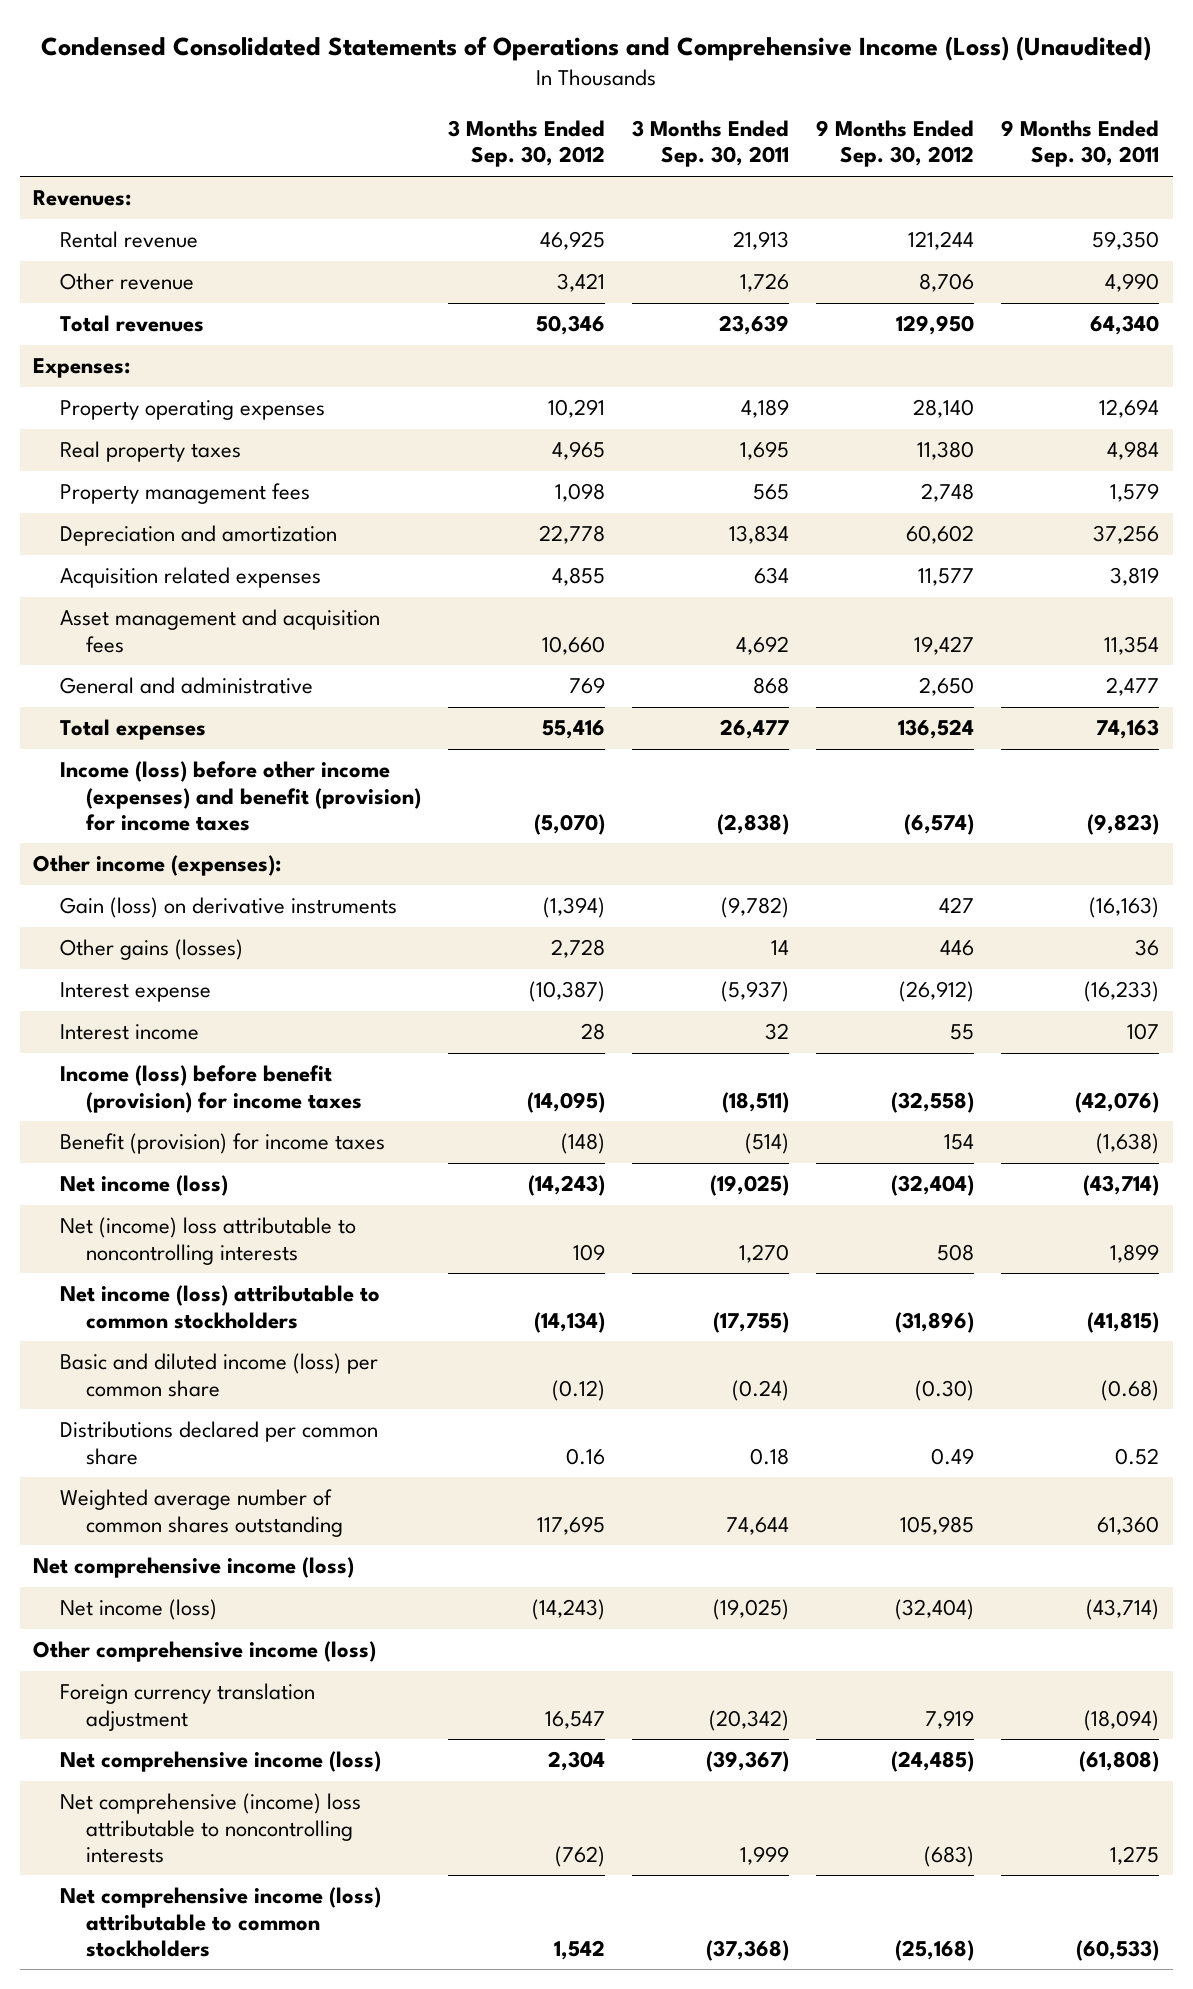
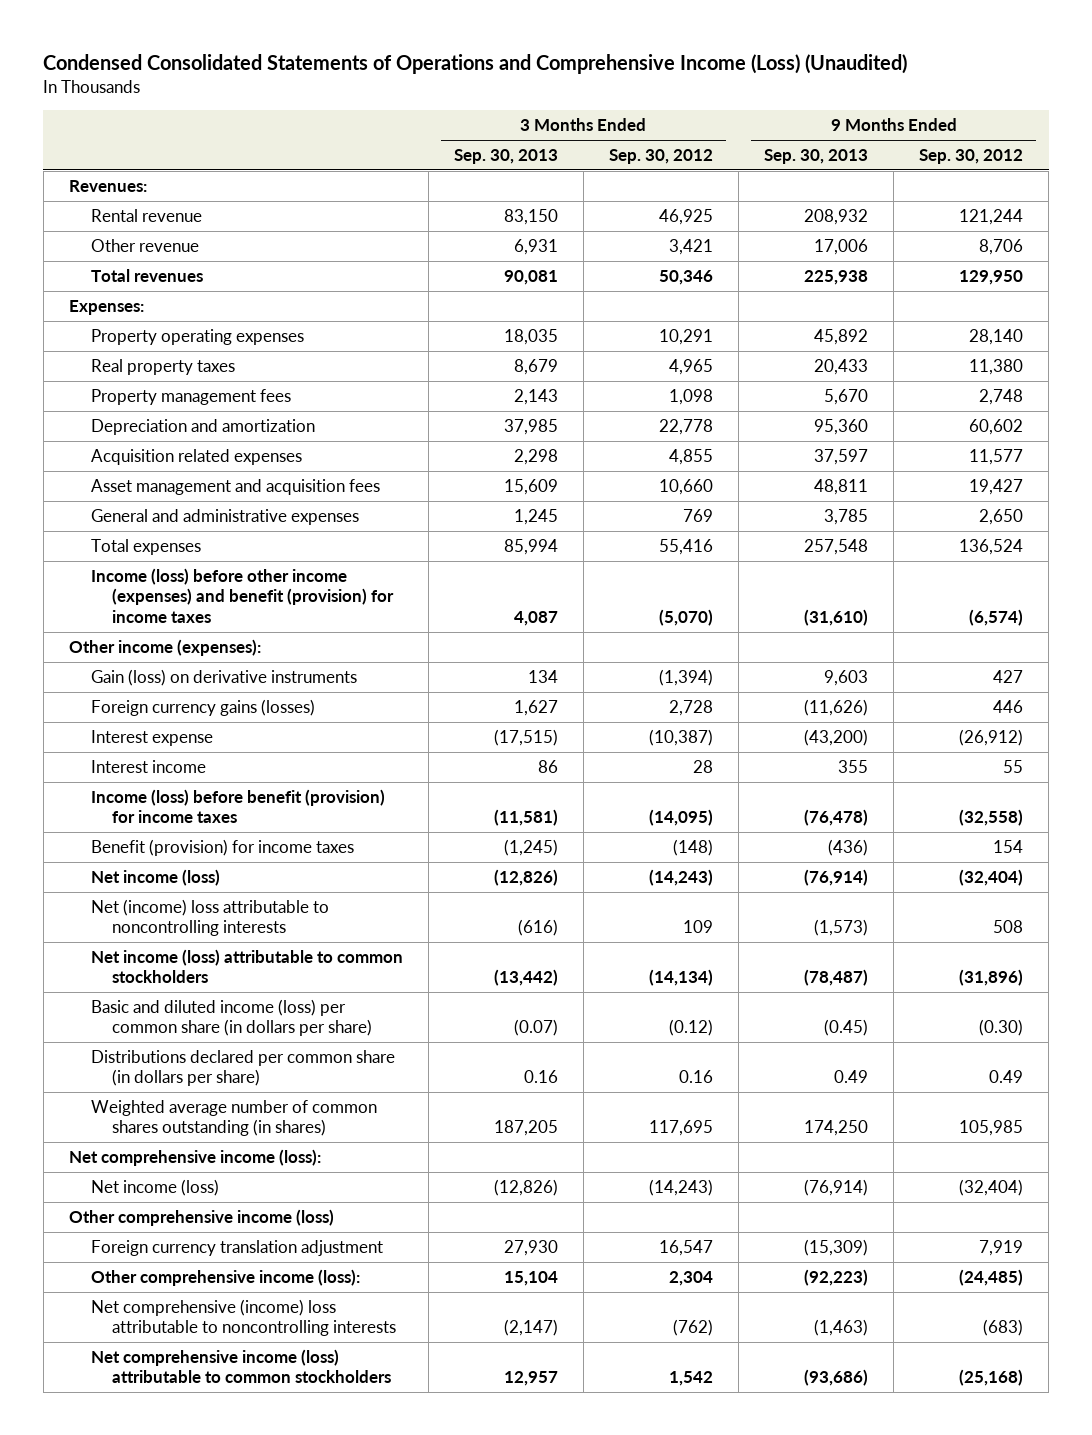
[632,120,790,168] 3 Months Ended Sep. 30, 2011 -> none
[1001,120,1160,168] 9 Months Ended Sep. 30, 2011 -> none
none -> [453,149,558,165] Sep. 30, 2013
none -> [764,149,869,165] Sep. 30, 2013
[59,677,313,695] General and administrative -> [90,508,359,525] General and administrative expenses
[59,939,243,961] Other gains (losses) -> [90,698,315,716] Foreign currency gains (losses)
[59,1353,378,1397] Basic and diluted income (loss) per common share -> [90,998,373,1037] Basic and diluted income (loss) per common share (in dollars per share)
[59,1421,378,1465] Distributions declared per common share -> [90,1049,395,1087] Distributions declared per common share (in dollars per share)
[59,1489,344,1537] Weighted average number of common shares outstanding -> [90,1099,377,1137] Weighted average number of common shares outstanding (in shares)
[33,1557,355,1579] Net comprehensive income (loss) -> [68,1148,321,1166] Net comprehensive income (loss):
[59,1751,381,1773] Net comprehensive income (loss) -> [90,1268,360,1286] Other comprehensive income (loss):

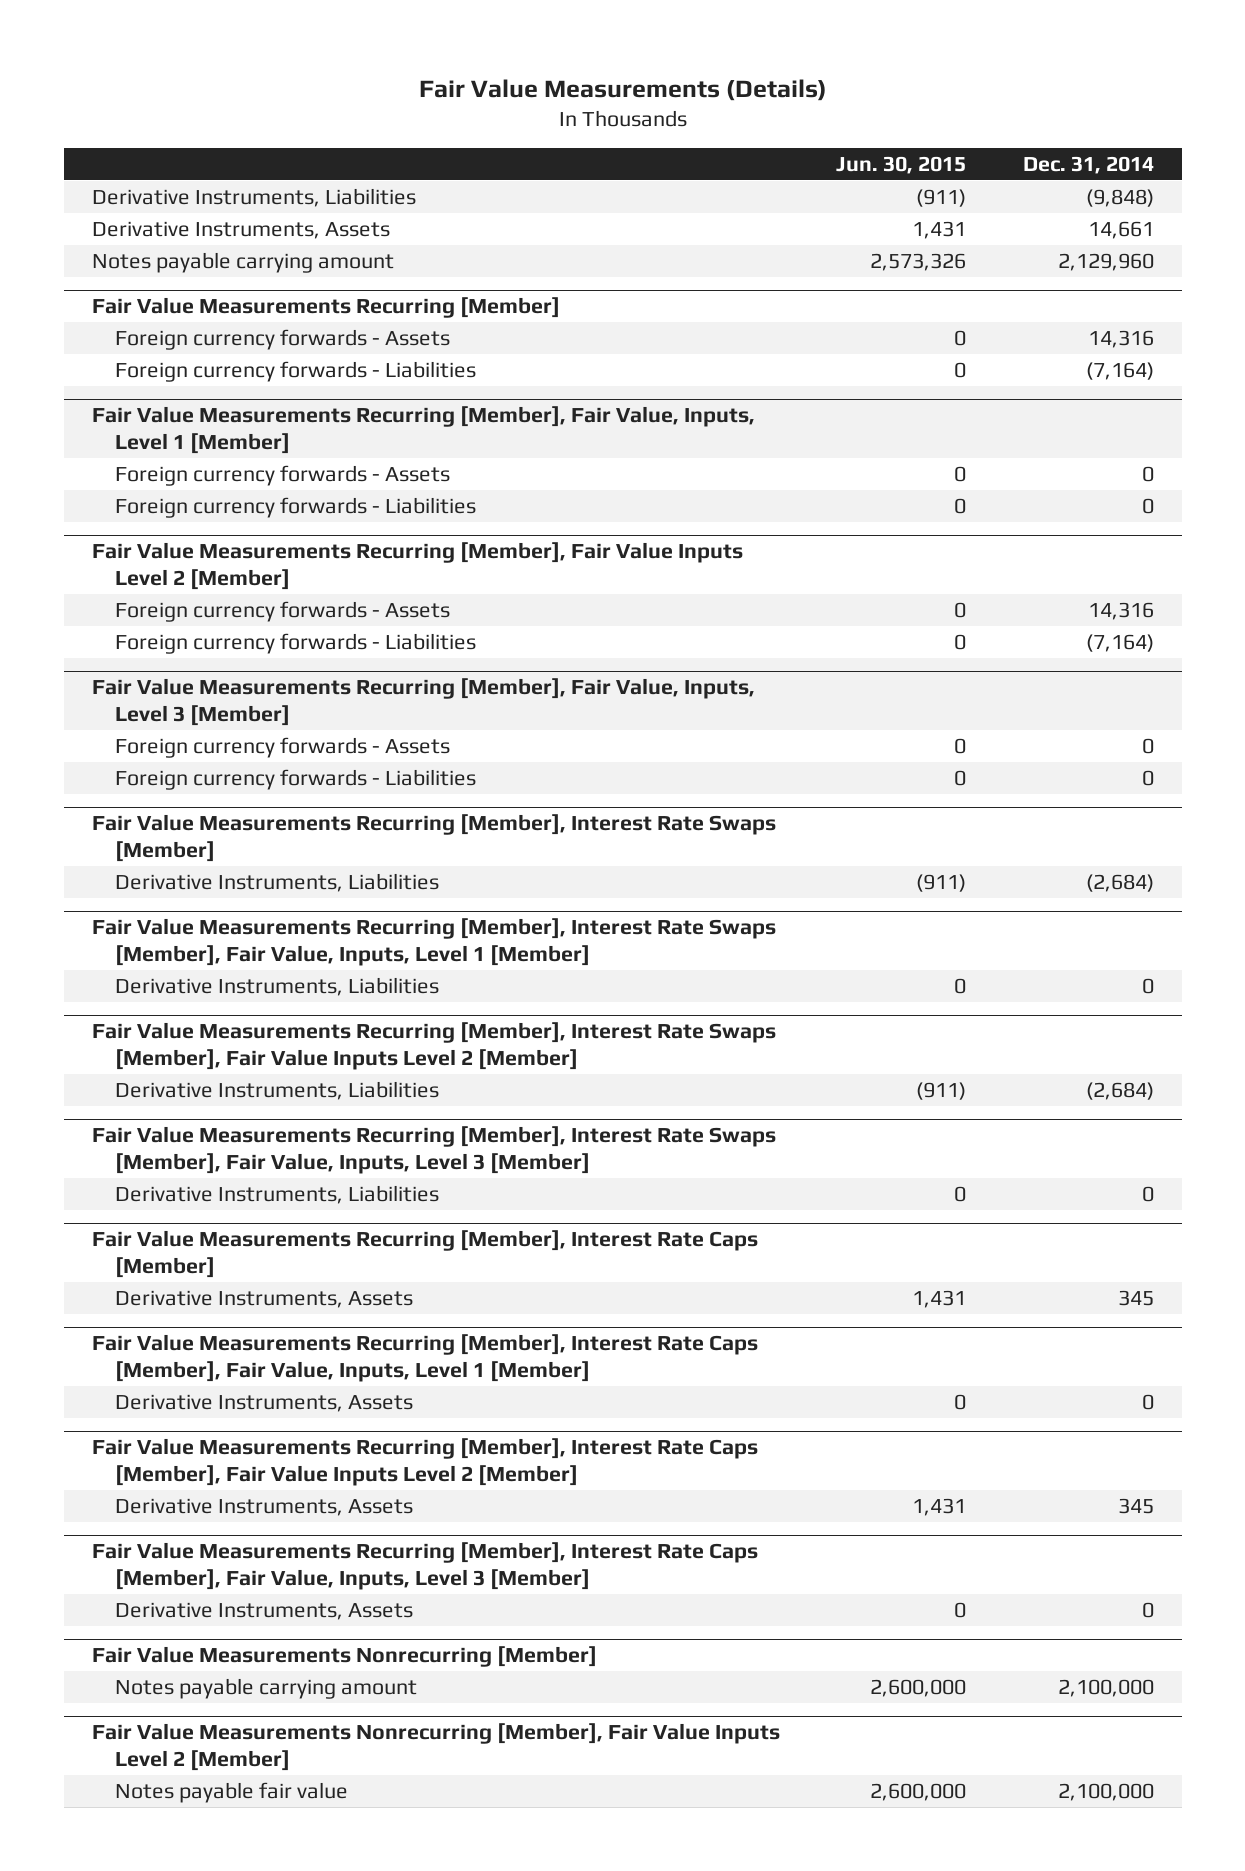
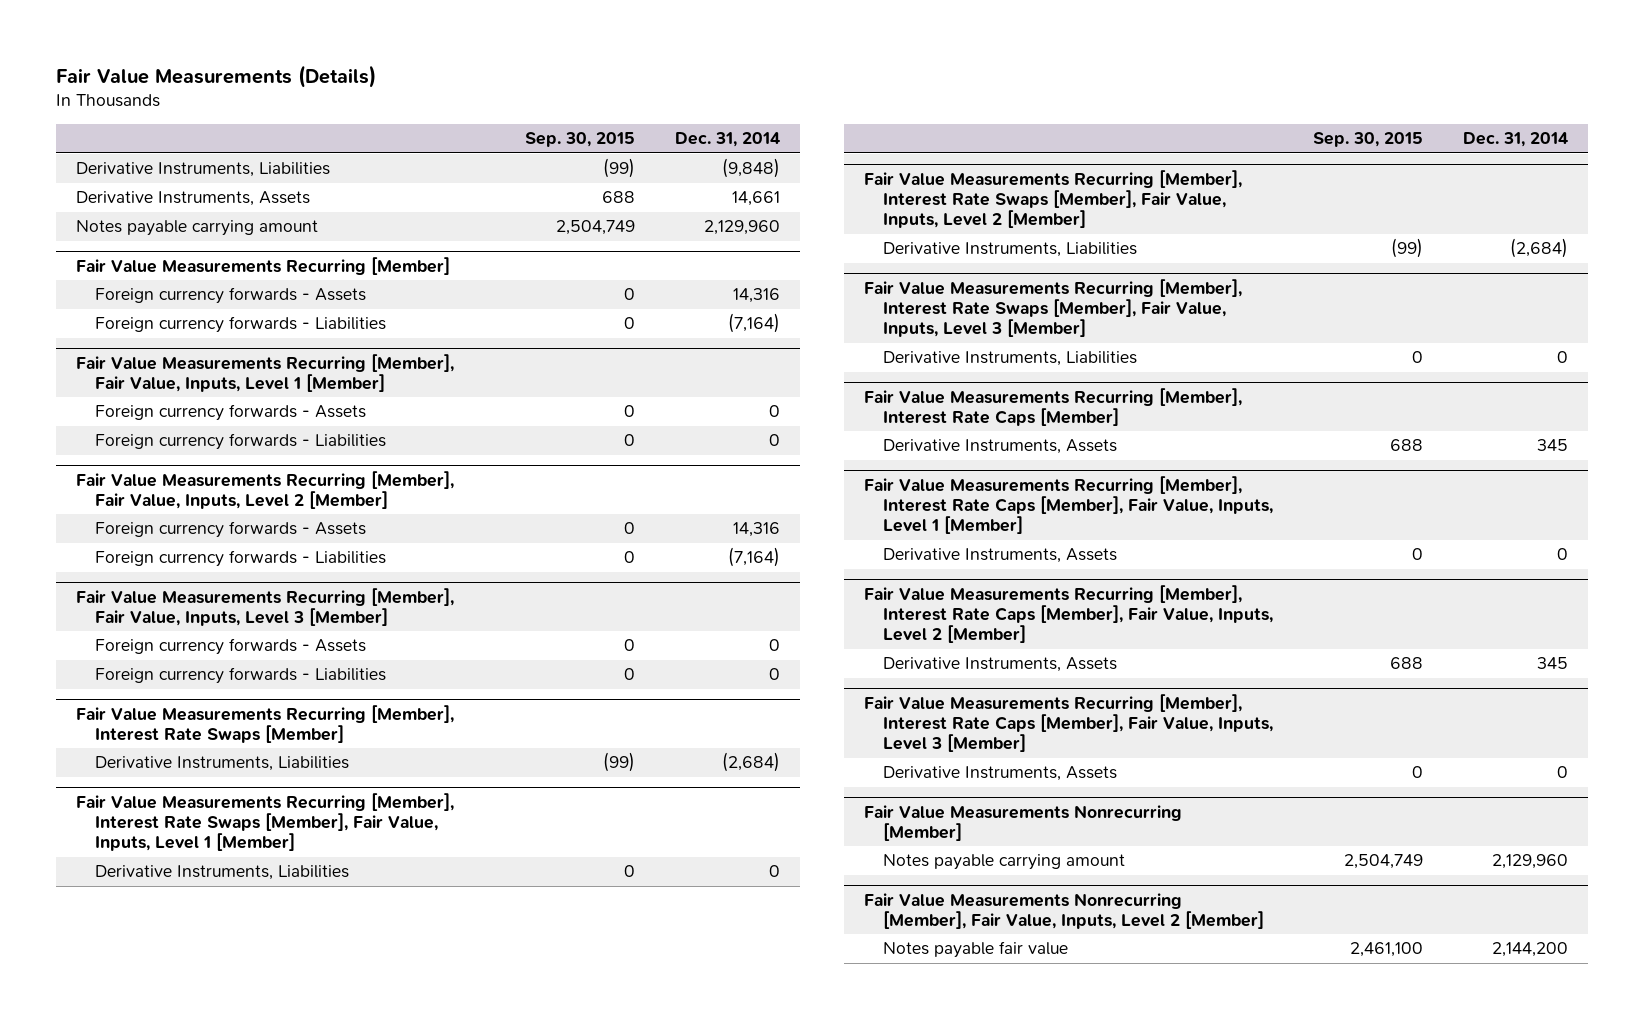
[836,155,967,174] Jun. 30, 2015 -> none
none -> [525,132,636,148] Sep. 30, 2015
[91,542,743,590] Fair Value Measurements Recurring [Member], Fair Value Inputs Level 2 [Member] -> [75,470,454,509] Fair Value Measurements Recurring [Member], Fair Value, Inputs, Level 2 [Member]
[91,1022,776,1070] Fair Value Measurements Recurring [Member], Interest Rate Swaps [Member], Fair Value Inputs Level 2 [Member] -> [863,169,1242,229] Fair Value Measurements Recurring [Member], Interest Rate Swaps [Member], Fair Value, Inputs, Level 2 [Member]
[91,1438,758,1486] Fair Value Measurements Recurring [Member], Interest Rate Caps [Member], Fair Value Inputs Level 2 [Member] -> [863,584,1274,644] Fair Value Measurements Recurring [Member], Interest Rate Caps [Member], Fair Value, Inputs, Level 2 [Member]
[1057,1678,1154,1697] 2,100,000 -> [1492,854,1569,870] 2,129,960
[91,1723,780,1771] Fair Value Measurements Nonrecurring [Member], Fair Value Inputs Level 2 [Member] -> [863,892,1265,929] Fair Value Measurements Nonrecurring [Member], Fair Value, Inputs, Level 2 [Member]
[1057,1782,1154,1801] 2,100,000 -> [1492,942,1569,958] 2,144,200

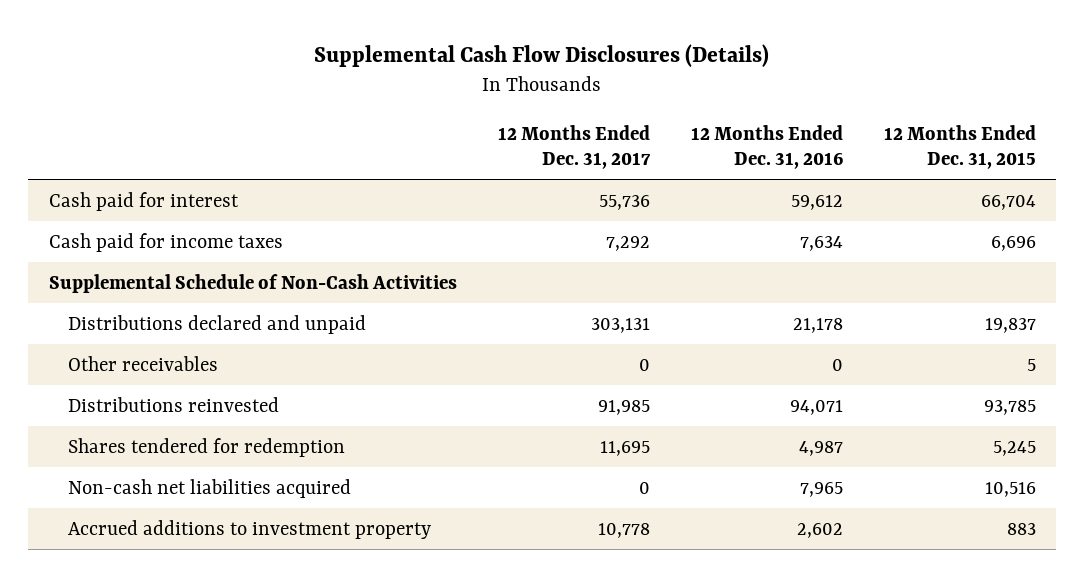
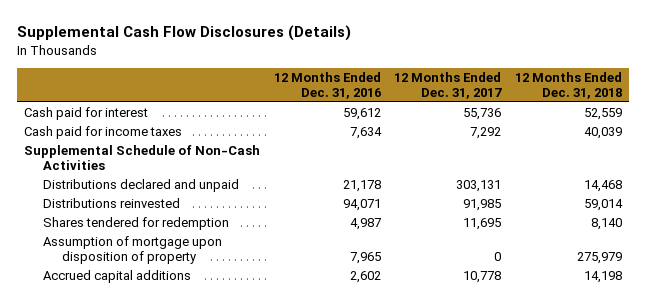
[883,124,1036,169] 12 Months Ended Dec. 31, 2015 -> none
none -> [515,71,623,99] 12 Months Ended Dec. 31, 2018
[67,355,218,371] Other receivables -> none
[67,478,351,498] Non-cash net liabilities acquired -> [42,236,222,265] Assumption of mortgage upon disposition of property
[67,519,431,539] Accrued additions to investment property -> [42,270,191,284] Accrued capital additions

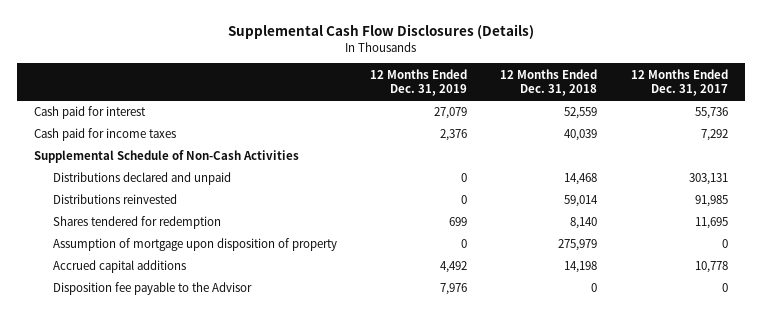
[273,71,381,99] 12 Months Ended Dec. 31, 2016 -> none
none -> [369,68,467,97] 12 Months Ended Dec. 31, 2019
none -> [52,282,252,296] Disposition fee payable to the Advisor

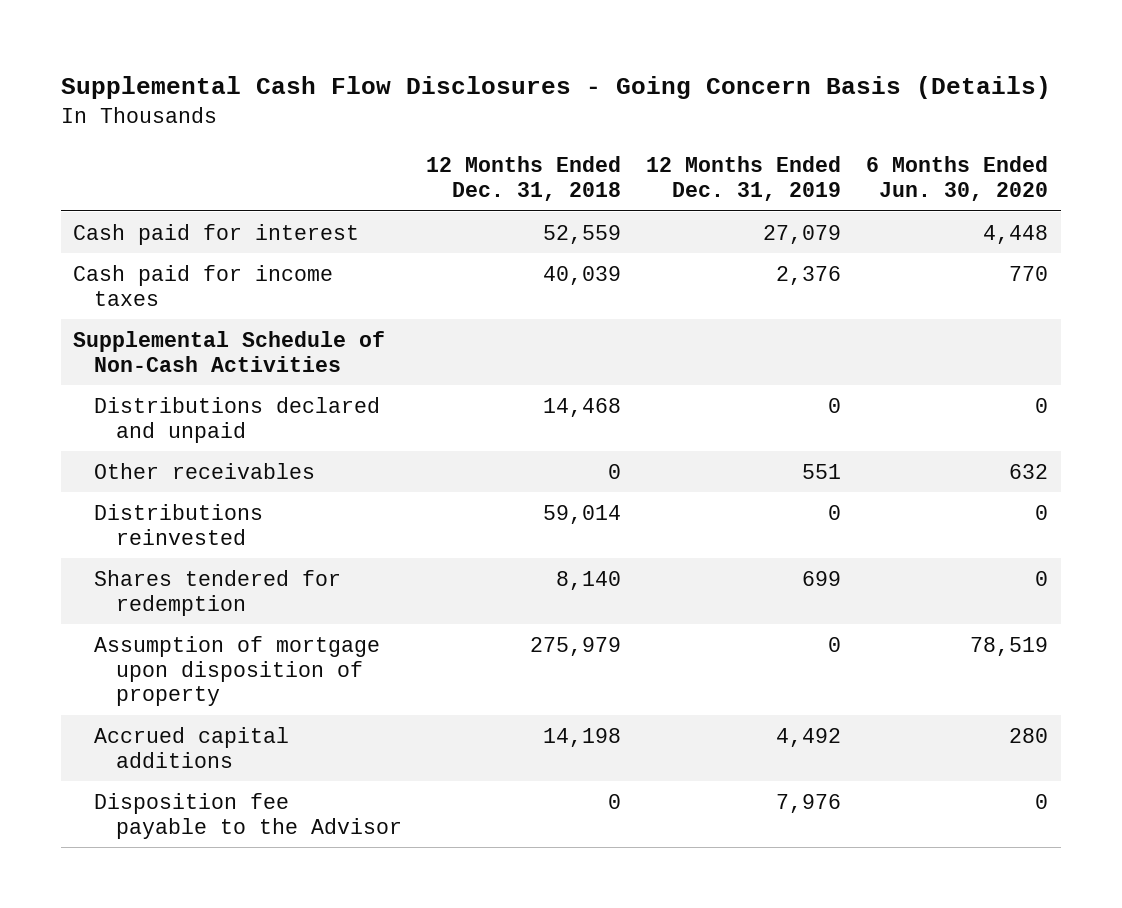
[228,23,535,39] Supplemental Cash Flow Disclosures (Details) -> [60,76,1051,100] Supplemental Cash Flow Disclosures - Going Concern Basis (Details)
[630,68,728,97] 12 Months Ended Dec. 31, 2017 -> none
none -> [866,156,1049,202] 6 Months Ended Jun. 30, 2020
none -> [94,462,316,479] Other receivables

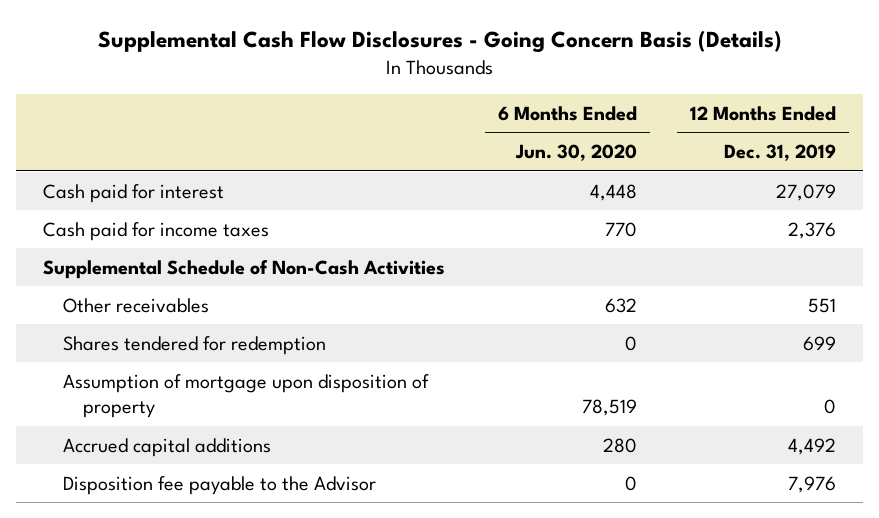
[426,156,622,202] 12 Months Ended Dec. 31, 2018 -> none
[94,396,381,443] Distributions declared and unpaid -> none
[94,503,264,545] Distributions reinvested -> none

